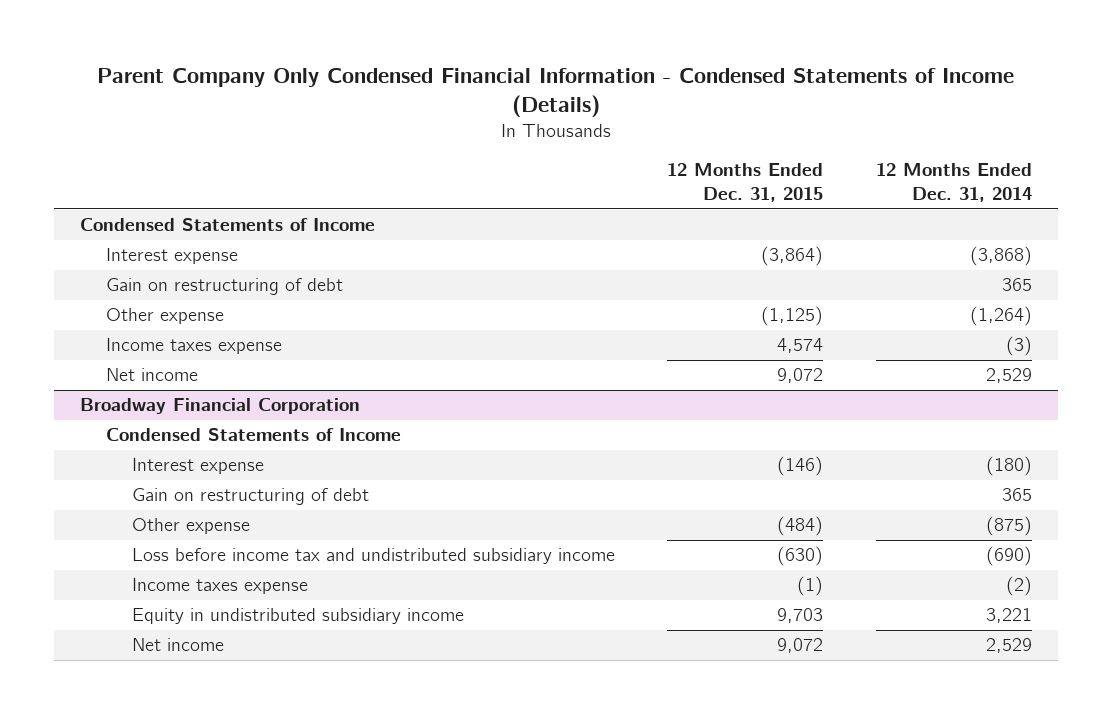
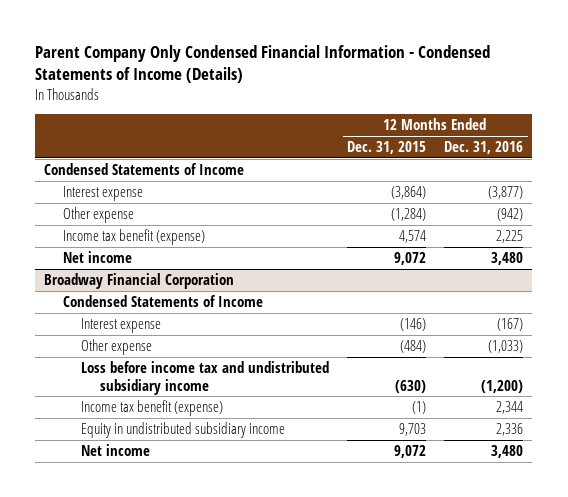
[875,163,1032,203] 12 Months Ended Dec. 31, 2014 -> none
none -> [444,141,524,155] Dec. 31, 2016
[106,278,344,296] Gain on restructuring of debt -> none
[761,306,824,327] (1,125) -> [391,207,427,221] (1,284)
[106,338,283,355] Income taxes expense -> [62,228,205,245] Income tax benefit (expense)
[132,488,370,506] Gain on restructuring of debt -> none
[132,578,309,595] Income taxes expense -> [81,399,224,416] Income tax benefit (expense)

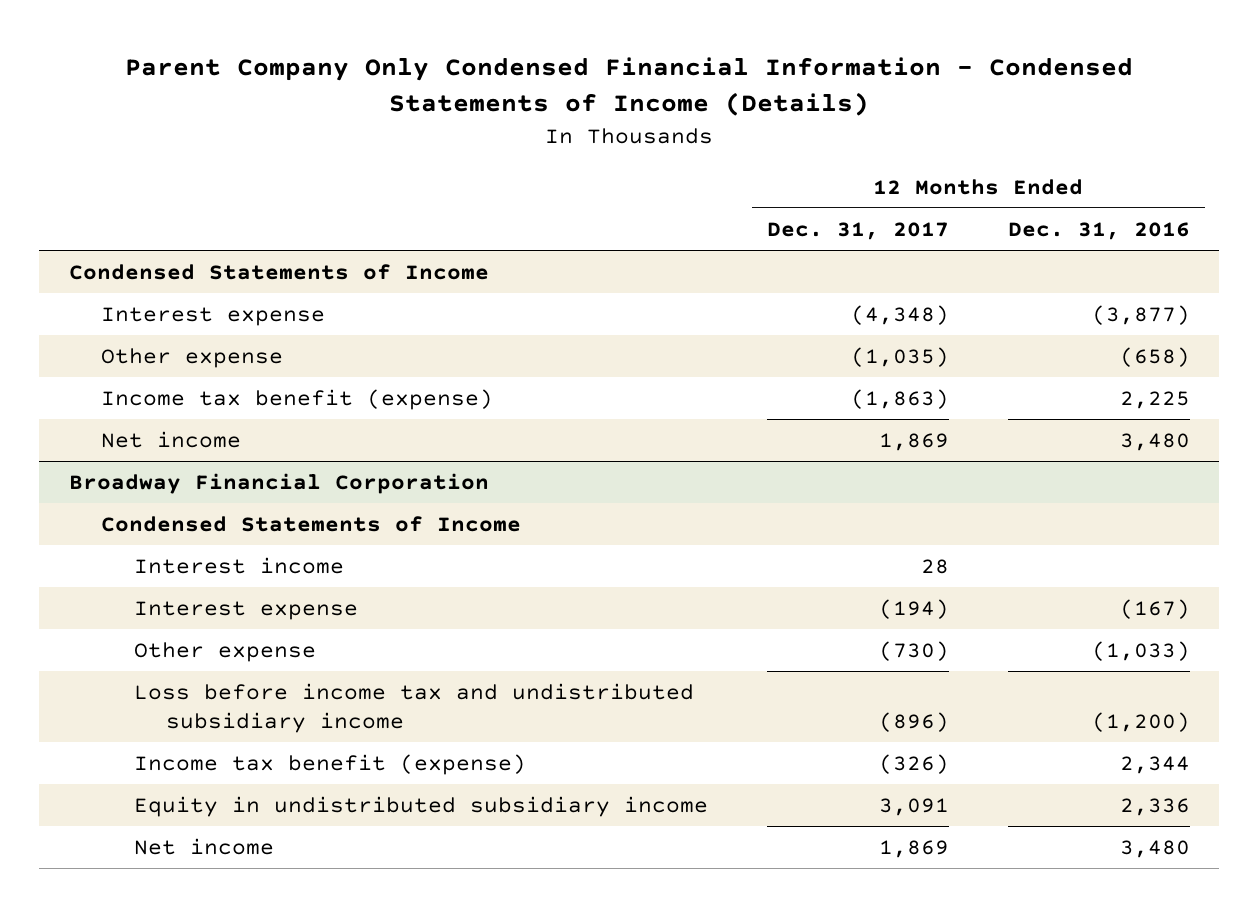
[347,141,427,155] Dec. 31, 2015 -> none
none -> [766,221,949,240] Dec. 31, 2017
[497,207,524,221] (942) -> [1119,346,1190,367] (658)
none -> [133,556,344,574] Interest income

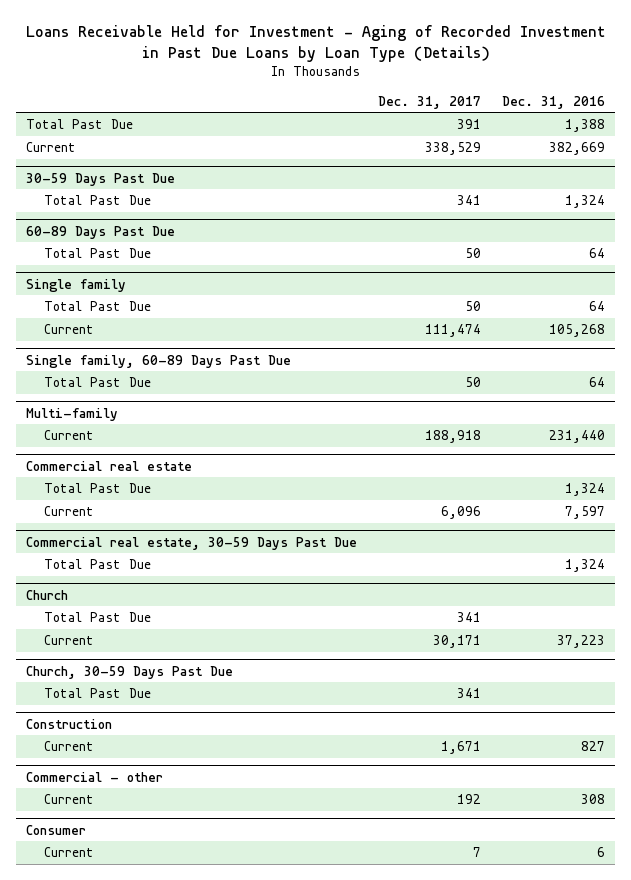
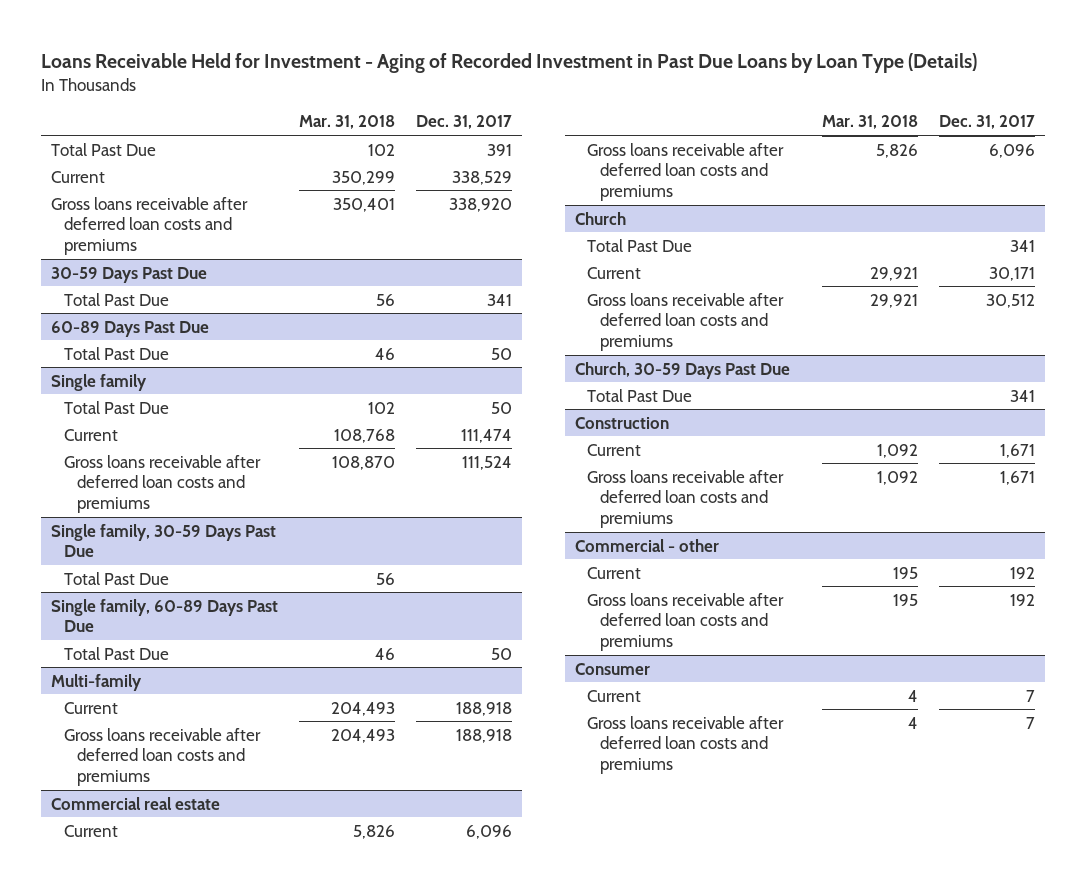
[501,95,605,109] Dec. 31, 2016 -> none
none -> [298,115,395,130] Mar. 31, 2018
none -> [51,196,249,256] Gross loans receivable after deferred loan costs and premiums
none -> [64,454,262,514] Gross loans receivable after deferred loan costs and premiums
none -> [51,523,277,558] Single family, 30-59 Days Past Due
none -> [64,571,170,585] Total Past Due
none -> [64,727,262,787] Gross loans receivable after deferred loan costs and premiums
[43,482,151,493] Total Past Due -> none
[26,536,358,550] Commercial real estate, 30-59 Days Past Due -> none
[43,558,151,569] Total Past Due -> none
none -> [587,142,785,202] Gross loans receivable after deferred loan costs and premiums
none -> [587,292,785,352] Gross loans receivable after deferred loan costs and premiums
none -> [587,469,785,529] Gross loans receivable after deferred loan costs and premiums
none -> [587,592,785,652] Gross loans receivable after deferred loan costs and premiums
none -> [587,715,785,775] Gross loans receivable after deferred loan costs and premiums

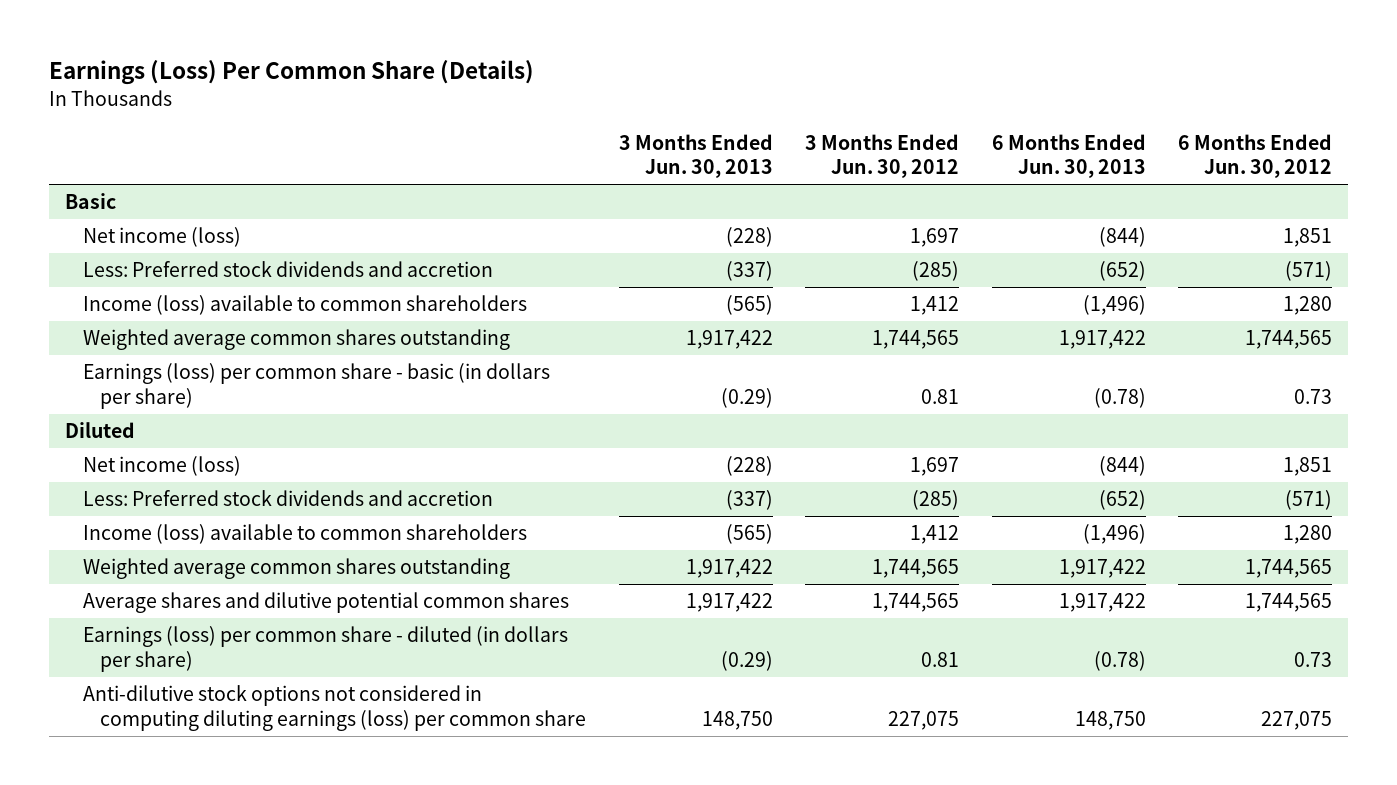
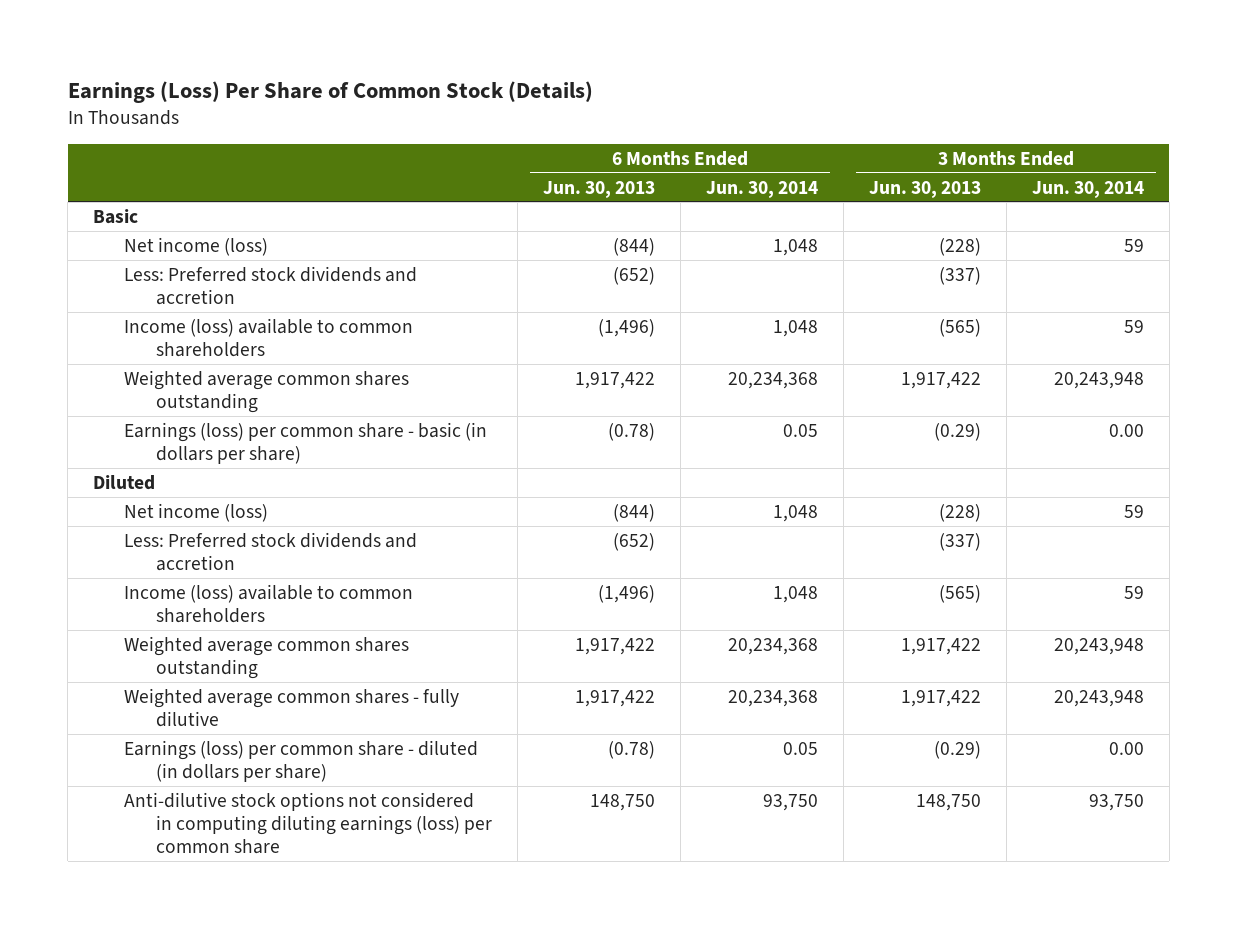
[48,60,534,86] Earnings (Loss) Per Common Share (Details) -> [67,81,593,104] Earnings (Loss) Per Share of Common Stock (Details)
[805,133,960,179] 3 Months Ended Jun. 30, 2012 -> none
[1178,133,1333,179] 6 Months Ended Jun. 30, 2012 -> none
none -> [705,180,818,198] Jun. 30, 2014
none -> [1031,180,1144,198] Jun. 30, 2014
[82,592,569,614] Average shares and dilutive potential common shares -> [124,687,460,728] Weighted average common shares - fully dilutive

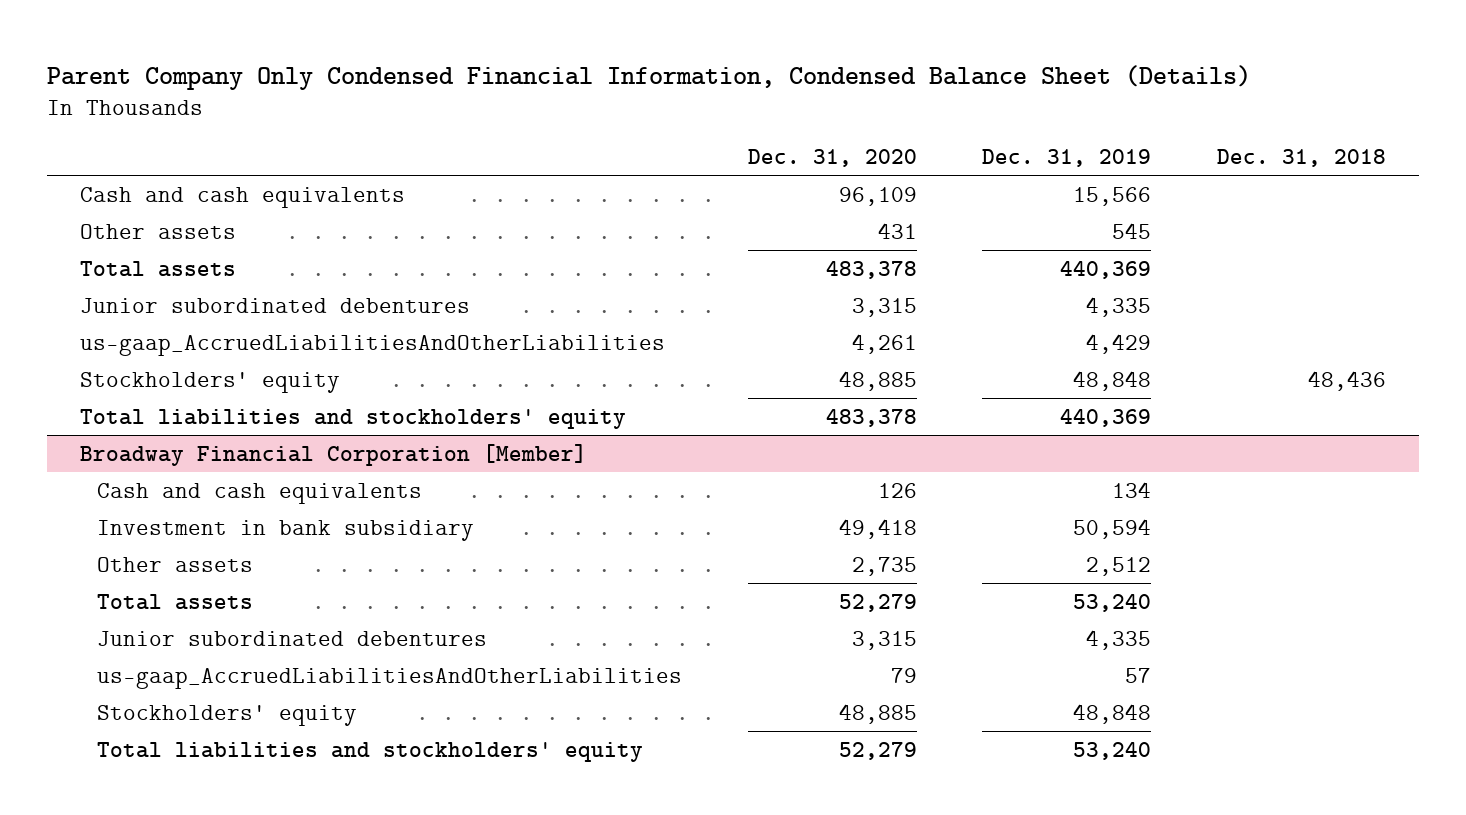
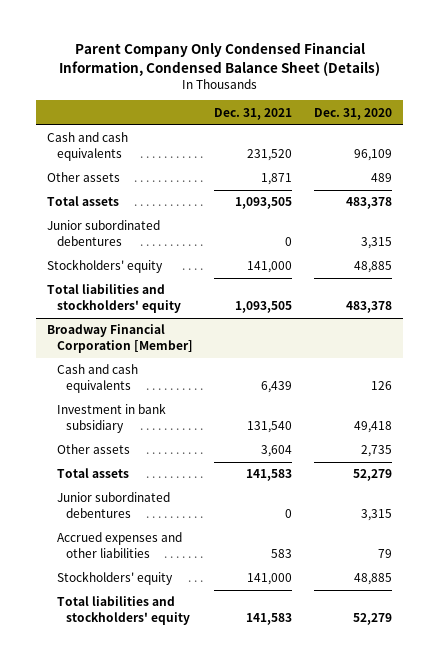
[982,149,1152,168] Dec. 31, 2019 -> none
[1216,149,1386,168] Dec. 31, 2018 -> none
none -> [214,107,293,120] Dec. 31, 2021
[877,222,917,239] 431 -> [371,173,393,183] 489
[79,334,665,356] us-gaap_AccruedLiabilitiesAndOtherLiabilities -> none
[96,667,682,689] us-gaap_AccruedLiabilitiesAndOtherLiabilities -> [56,532,182,558] Accrued expenses and other liabilities

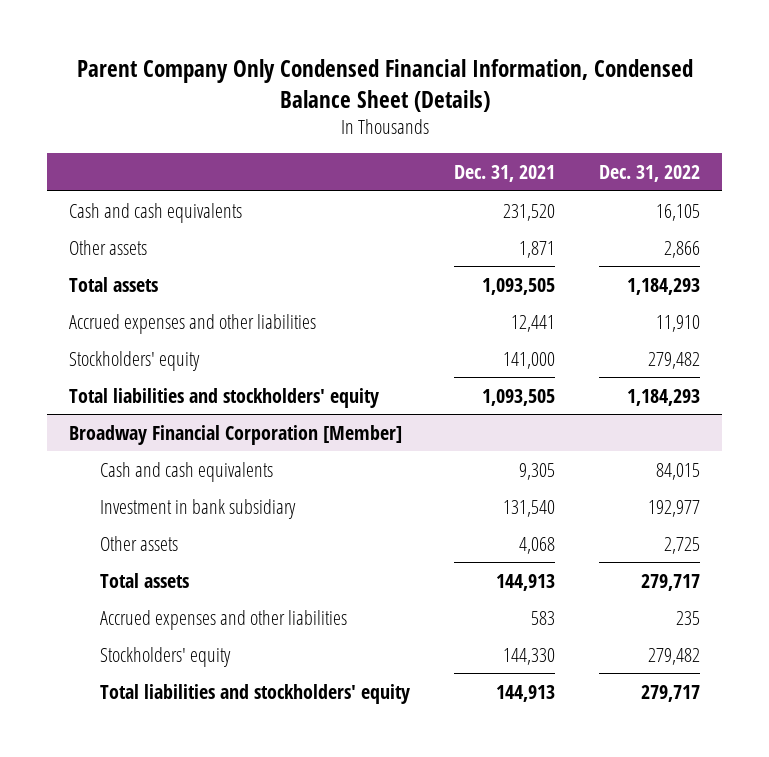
[314,107,393,120] Dec. 31, 2020 -> none
none -> [599,164,701,182] Dec. 31, 2022
[47,220,161,246] Junior subordinated debentures -> none
none -> [69,313,317,334] Accrued expenses and other liabilities
[261,380,293,393] 6,439 -> [518,462,555,480] 9,305
[56,492,170,518] Junior subordinated debentures -> none
[261,445,293,458] 3,604 -> [518,536,555,554] 4,068
[246,469,293,482] 141,583 -> [495,573,555,591] 144,913
[247,573,293,586] 141,000 -> [502,647,555,665] 144,330
[246,612,293,625] 141,583 -> [495,684,555,702] 144,913

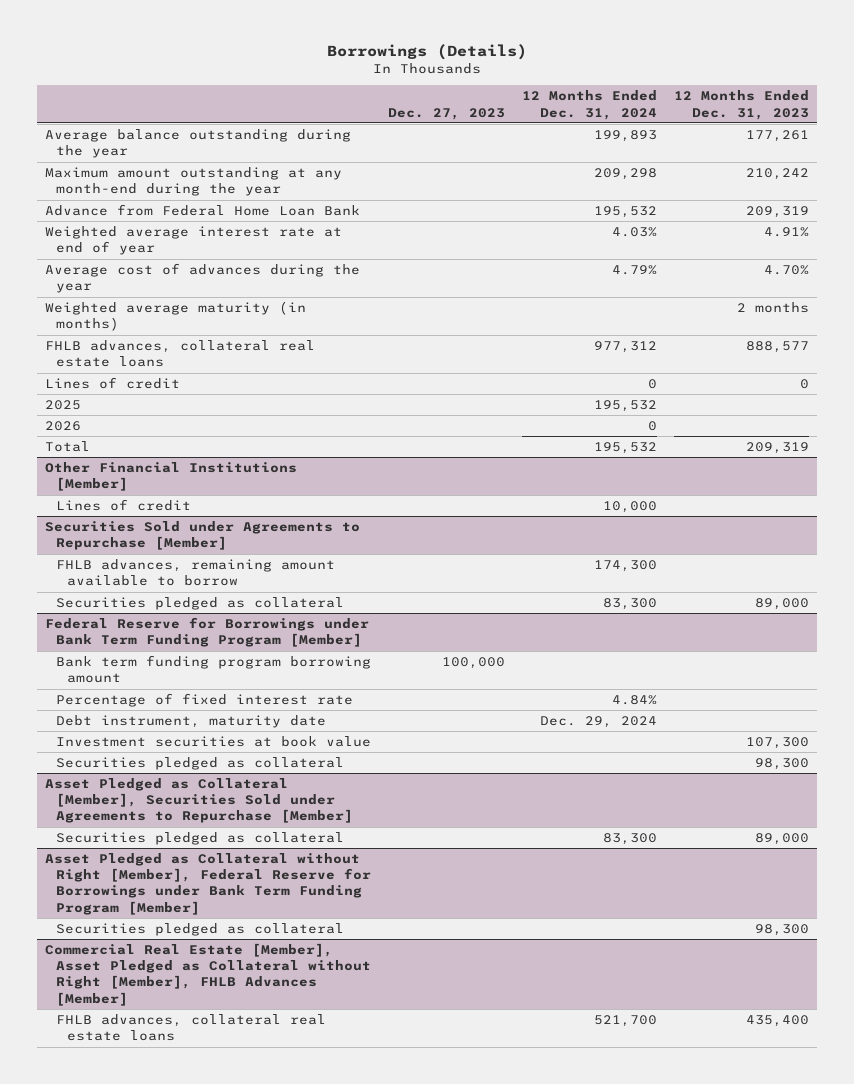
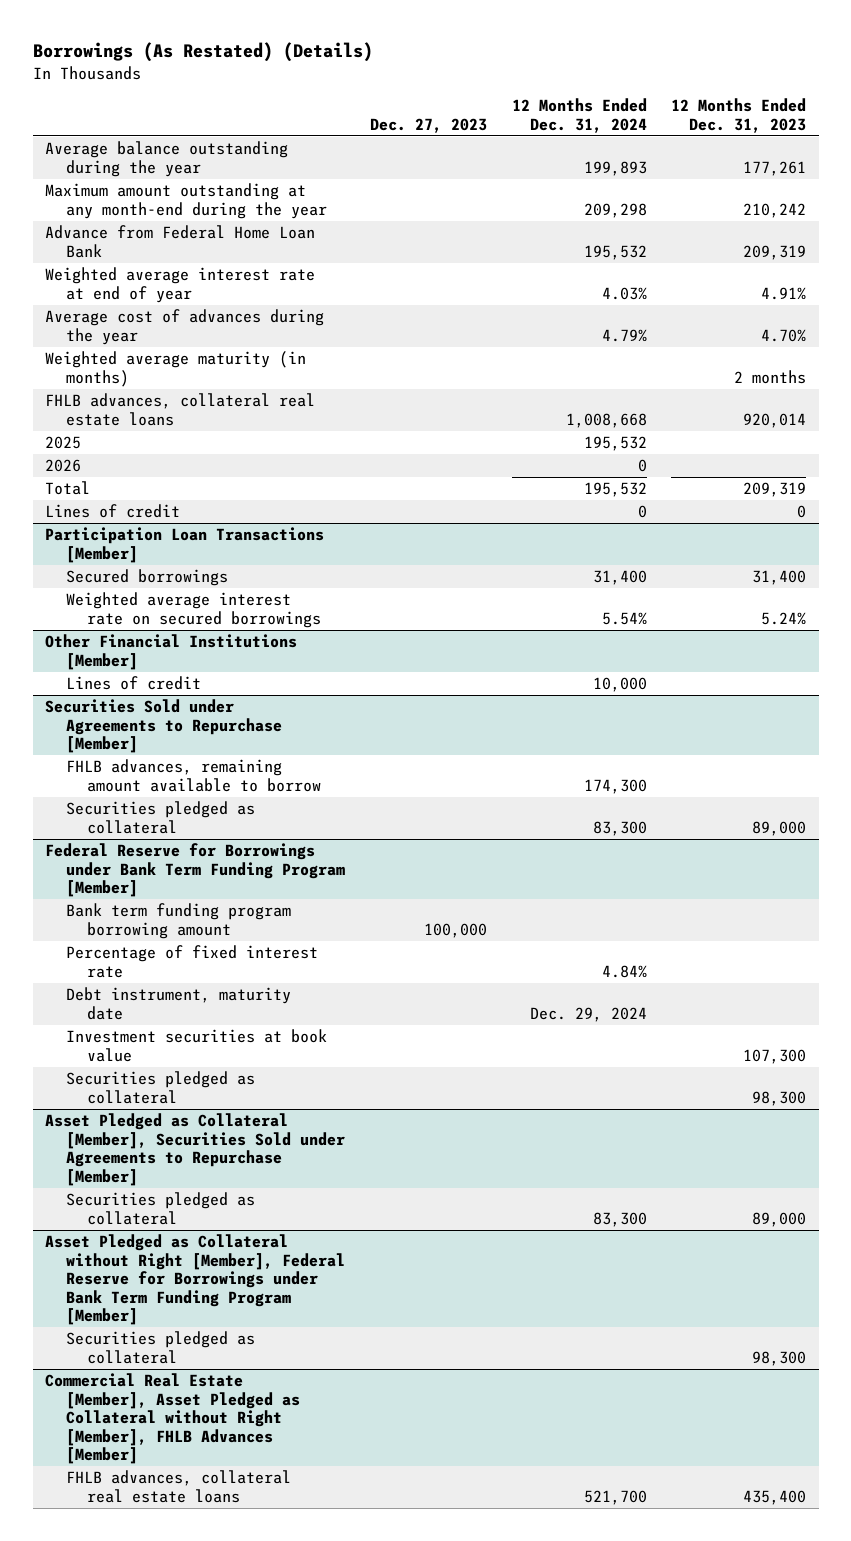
[326,44,527,61] Borrowings (Details) -> [32,42,373,63] Borrowings (As Restated) (Details)
[593,341,657,354] 977,312 -> [565,412,647,428] 1,008,668
[745,341,809,354] 888,577 -> [743,412,807,428] 920,014
[45,377,181,390] Lines of credit -> [44,504,180,519] Lines of credit
none -> [44,527,324,563] Participation Loan Transactions [Member]
none -> [66,569,229,587] Secured borrowings
none -> [66,592,322,628] Weighted average interest rate on secured borrowings

